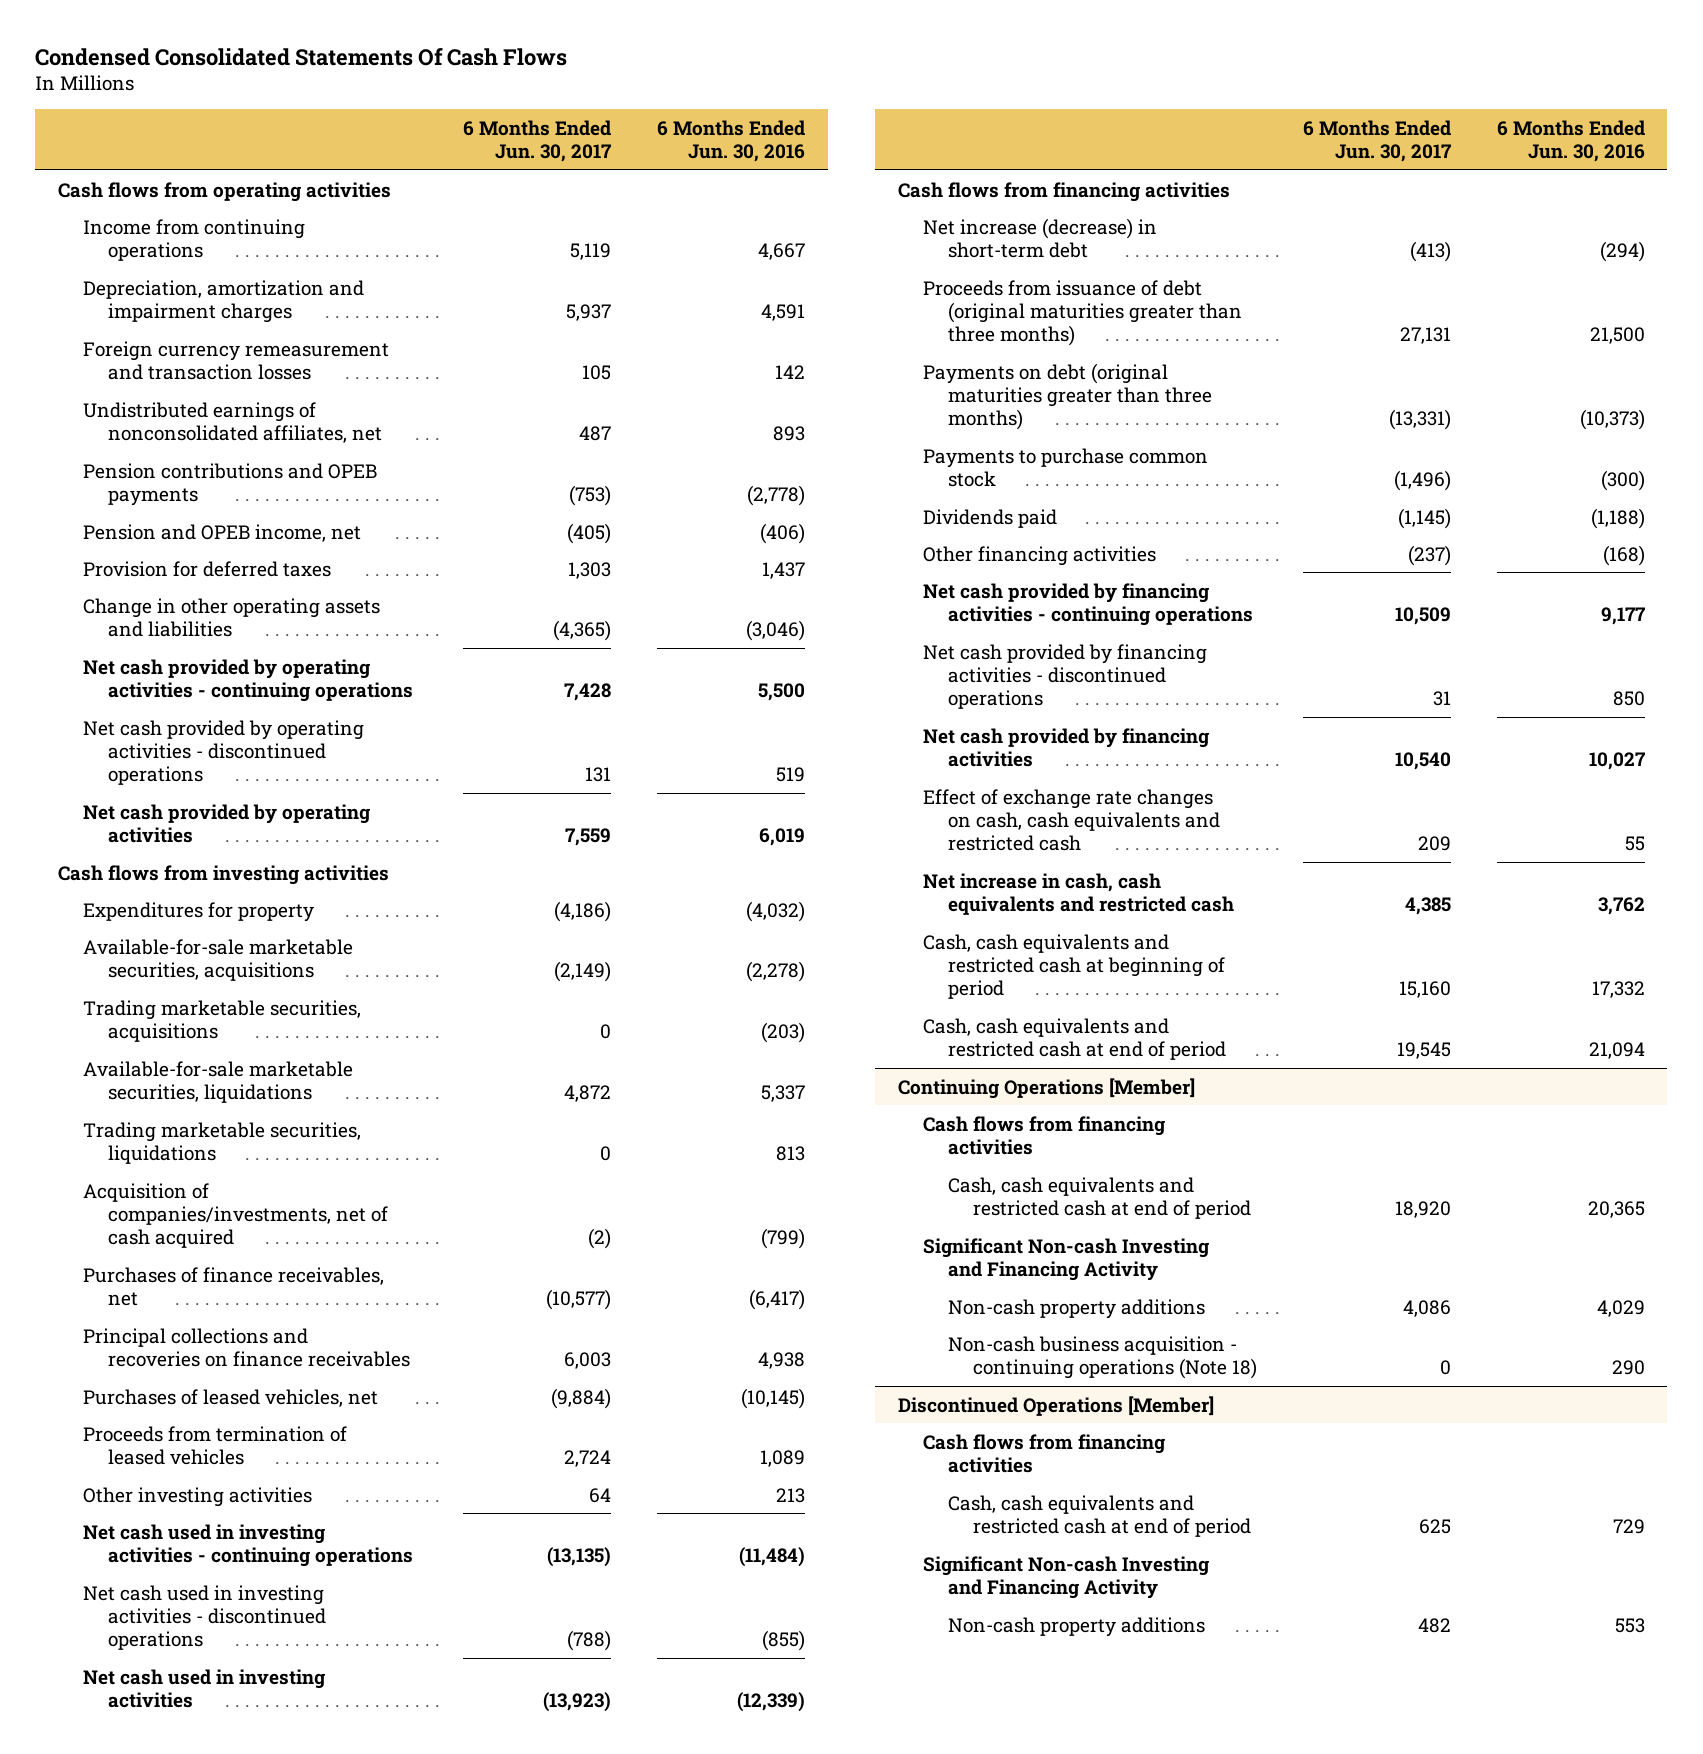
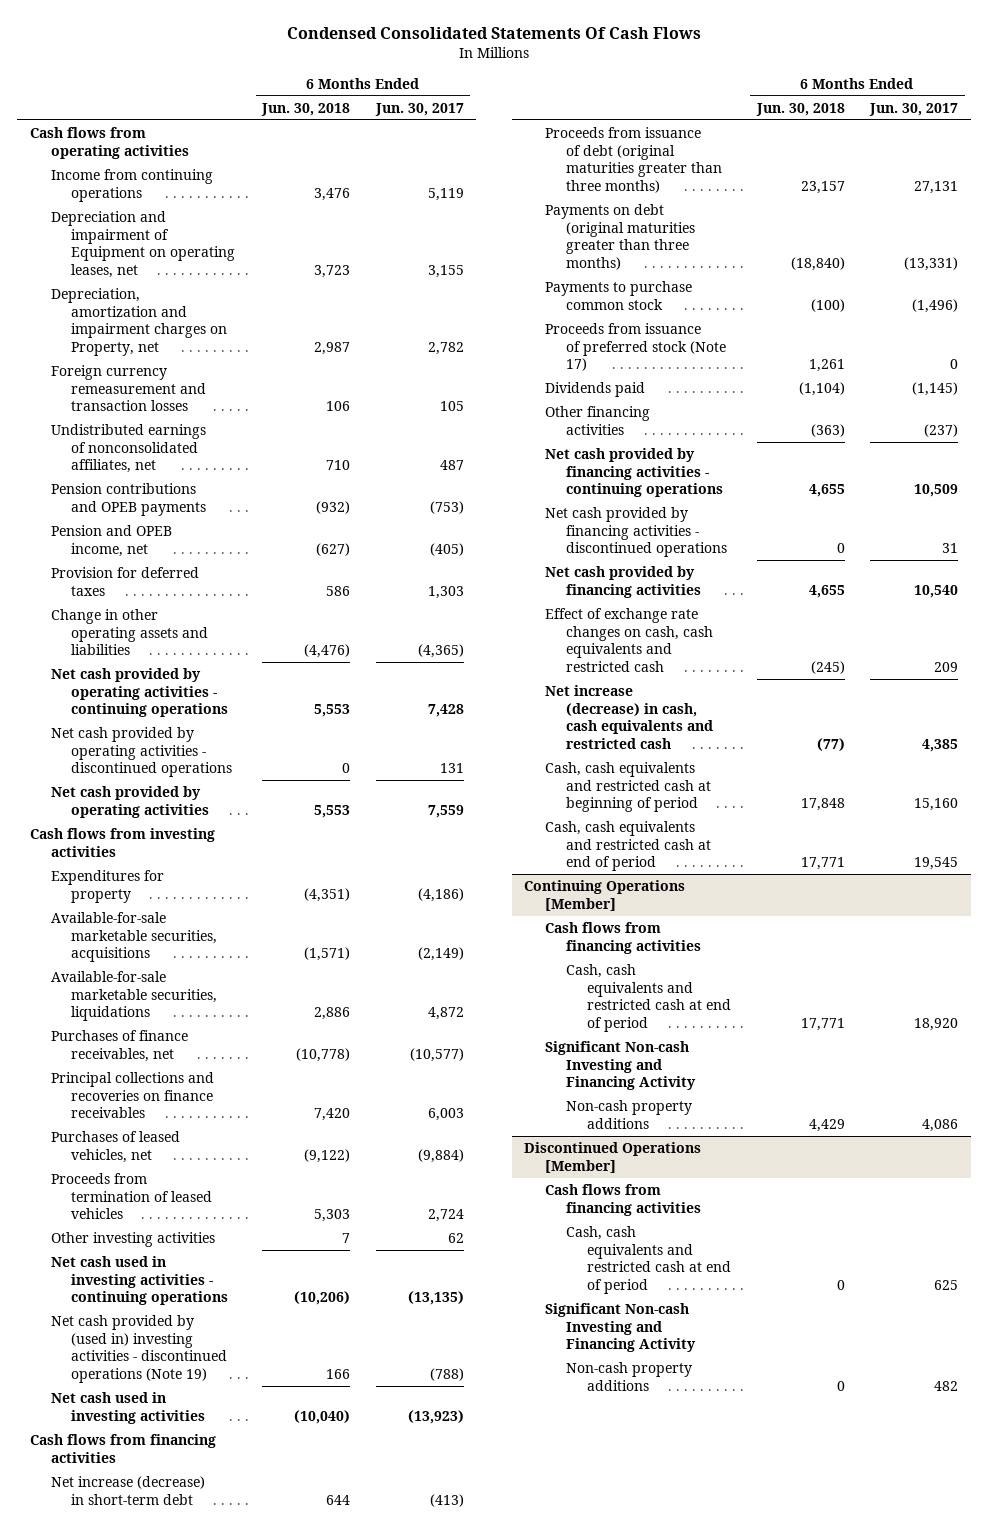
[656,119,805,162] 6 Months Ended Jun. 30, 2016 -> none
none -> [260,102,350,116] Jun. 30, 2018
none -> [50,211,236,278] Depreciation and impairment of Equipment on operating leases, net
[83,279,365,323] Depreciation, amortization and impairment charges -> [50,288,228,356] Depreciation, amortization and impairment charges on Property, net
[566,303,612,321] 5,937 -> [427,341,464,355] 2,782
[83,999,362,1042] Trading marketable securities, acquisitions -> none
[83,1121,362,1164] Trading marketable securities, liquidations -> none
[83,1182,389,1248] Acquisition of companies/investments, net of cash acquired -> none
[589,1487,612,1503] 64 -> [447,1233,464,1244] 62
[83,1584,327,1650] Net cash used in investing activities - discontinued operations -> [50,1315,228,1383] Net cash provided by (used in) investing activities - discontinued operations (Note 19)
none -> [545,323,727,372] Proceeds from issuance of preferred stock (Note 17)
[922,872,1235,915] Net increase in cash, cash equivalents and restricted cash -> [545,685,714,749] Net increase (decrease) in cash, cash equivalents and restricted cash
[948,1335,1258,1379] Non-cash business acquisition - continuing operations (Note 18) -> none

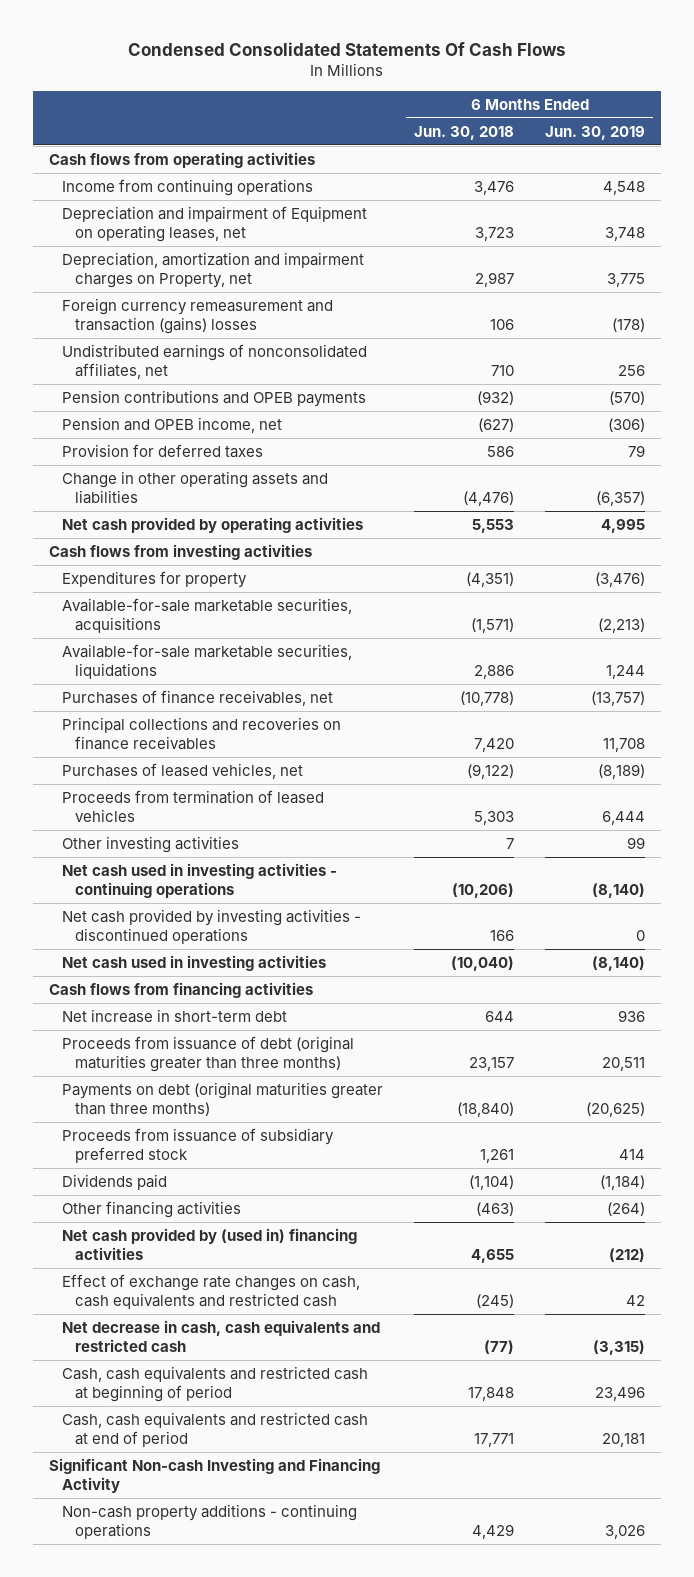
[374,102,464,116] Jun. 30, 2017 -> none
none -> [545,125,646,140] Jun. 30, 2019
[50,365,207,412] Foreign currency remeasurement and transaction losses -> [61,297,333,334] Foreign currency remeasurement and transaction (gains) losses
[50,668,229,718] Net cash provided by operating activities - continuing operations -> none
[50,727,233,778] Net cash provided by operating activities - discontinued operations -> none
[50,1315,228,1383] Net cash provided by (used in) investing activities - discontinued operations (Note 19) -> [61,908,361,944] Net cash provided by investing activities - discontinued operations
[50,1476,205,1505] Net increase (decrease) in short-term debt -> [61,1008,287,1023] Net increase in short-term debt
[545,281,693,310] Payments to purchase common stock -> none
[545,323,727,372] Proceeds from issuance of preferred stock (Note 17) -> [61,1127,334,1163] Proceeds from issuance of subsidiary preferred stock
[545,448,724,498] Net cash provided by financing activities - continuing operations -> none
[545,507,728,558] Net cash provided by financing activities - discontinued operations -> none
[810,423,845,437] (363) -> [476,1201,515,1216] (463)
[545,566,702,598] Net cash provided by financing activities -> [61,1227,357,1260] Net cash provided by (used in) financing activities
[545,685,714,749] Net increase (decrease) in cash, cash equivalents and restricted cash -> [61,1319,380,1352] Net decrease in cash, cash equivalents and restricted cash
[524,880,686,911] Continuing Operations [Member] -> none
[545,922,702,954] Cash flows from financing activities -> none
[566,964,731,1032] Cash, cash equivalents and restricted cash at end of period -> none
[524,1142,702,1173] Discontinued Operations [Member] -> none
[545,1184,702,1216] Cash flows from financing activities -> none
[566,1226,731,1294] Cash, cash equivalents and restricted cash at end of period -> none
[545,1303,697,1353] Significant Non-cash Investing and Financing Activity -> none
[566,1362,693,1391] Non-cash property additions -> none
[566,1100,693,1129] Non-cash property additions -> [61,1503,357,1539] Non-cash property additions - continuing operations

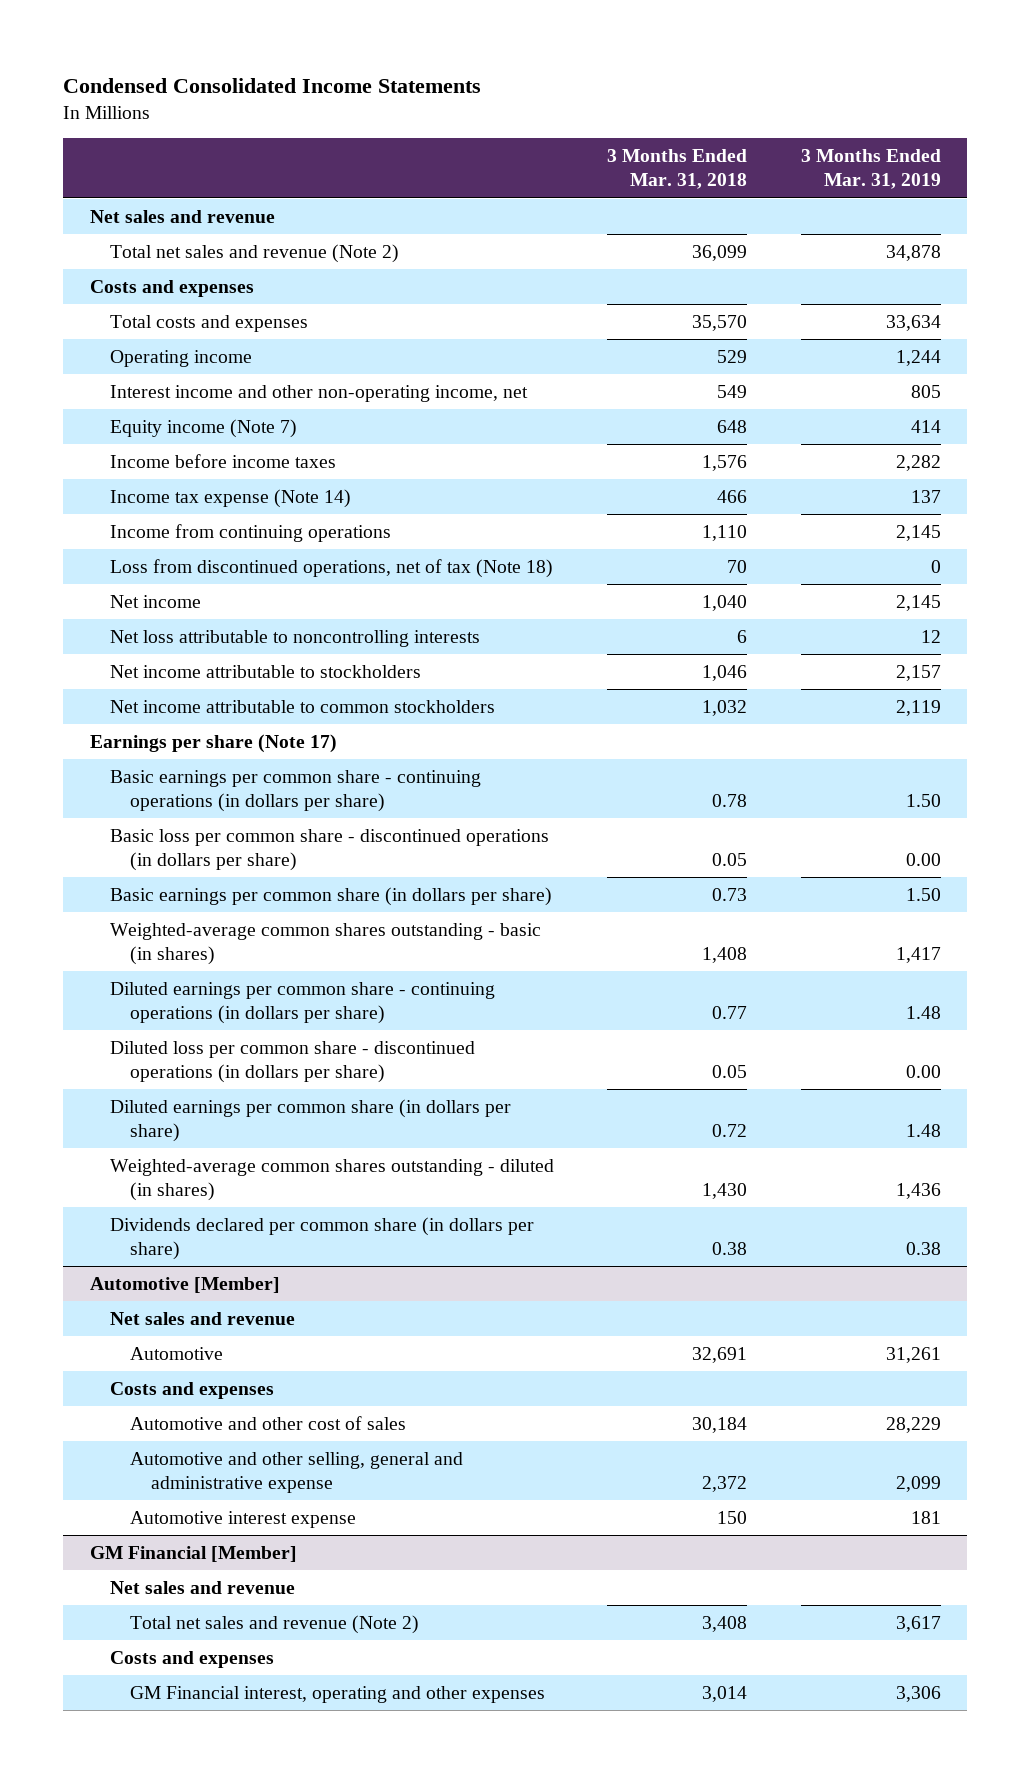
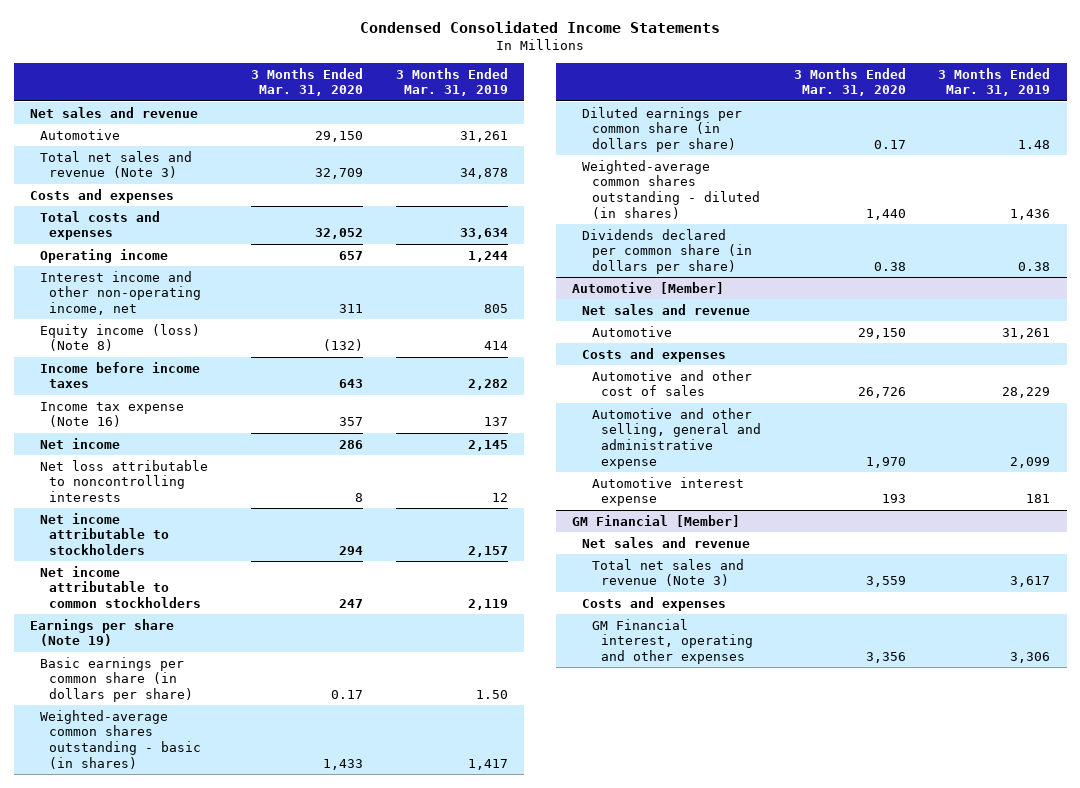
[607,149,748,190] 3 Months Ended Mar. 31, 2018 -> none
none -> [251,67,364,97] 3 Months Ended Mar. 31, 2020
none -> [39,128,120,140] Automotive
[110,243,400,263] Total net sales and revenue (Note 2) -> [39,150,192,179] Total net sales and revenue (Note 3)
[110,418,298,438] Equity income (Note 7) -> [39,323,200,352] Equity income (loss) (Note 8)
[110,523,392,542] Income from continuing operations -> none
[110,558,554,578] Loss from discontinued operations, net of tax (Note 18) -> none
[110,488,352,508] Income tax expense (Note 14) -> [39,401,184,428] Income tax expense (Note 16)
[110,769,482,812] Basic earnings per common share - continuing operations (in dollars per share) -> none
[110,828,550,871] Basic loss per common share - discontinued operations (in dollars per share) -> none
[89,733,337,753] Earnings per share (Note 17) -> [30,618,175,647] Earnings per share (Note 19)
[110,981,496,1024] Diluted earnings per common share - continuing operations (in dollars per share) -> none
[110,1040,476,1083] Diluted loss per common share - discontinued operations (in dollars per share) -> none
[130,1614,420,1634] Total net sales and revenue (Note 2) -> [591,558,744,587] Total net sales and revenue (Note 3)

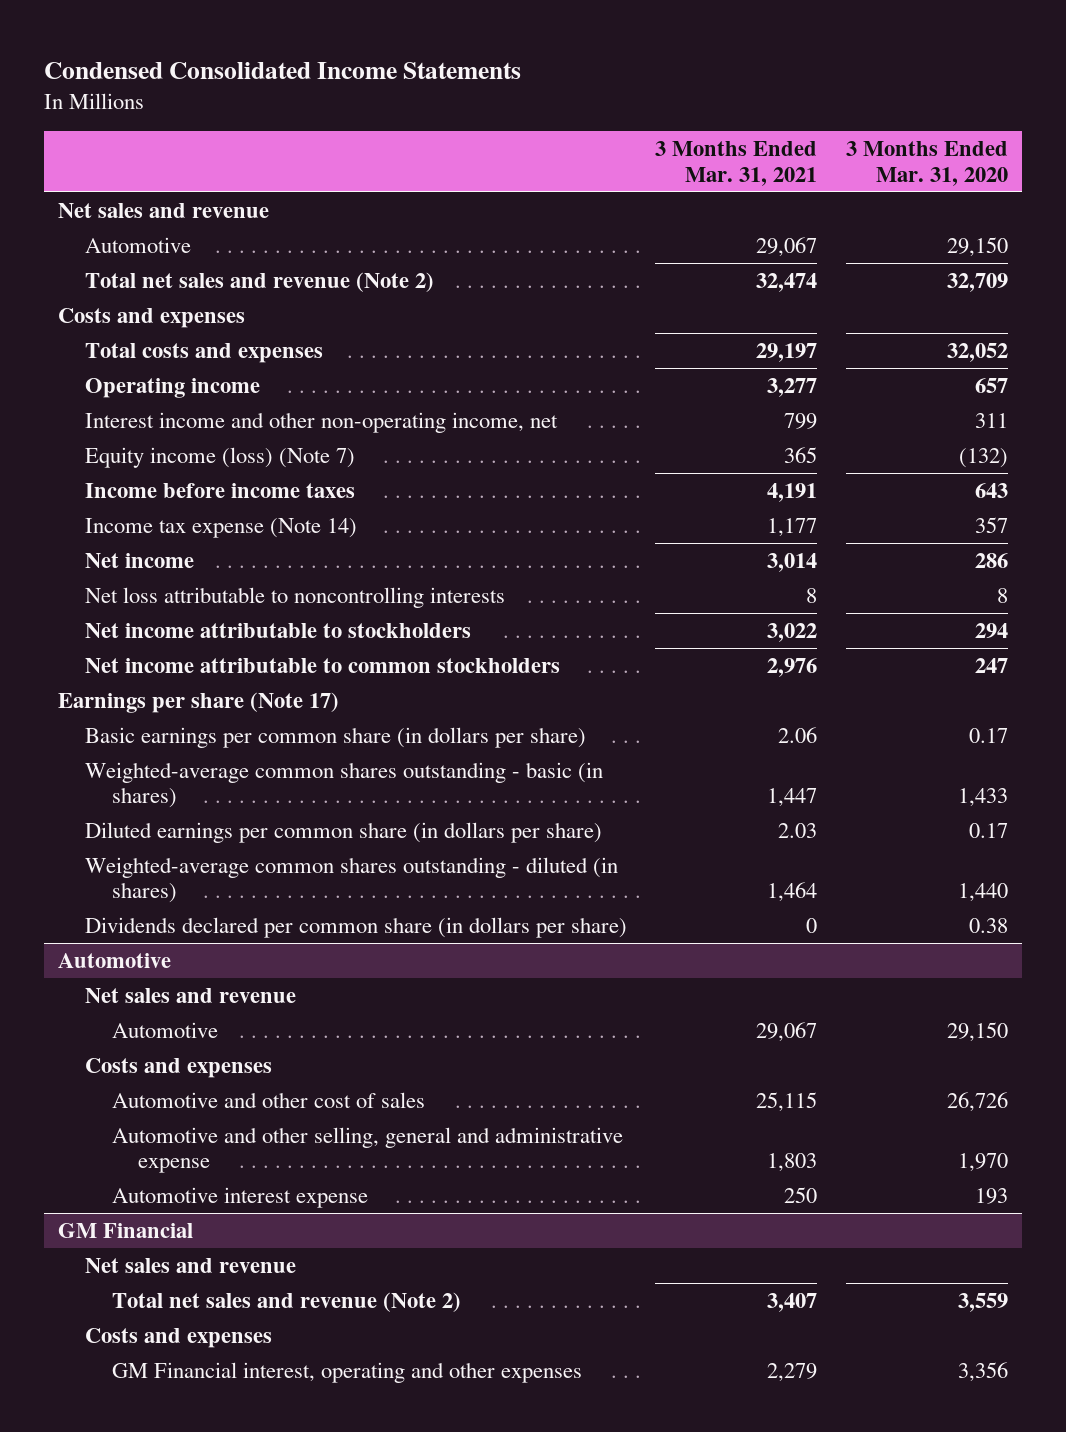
[396,67,509,97] 3 Months Ended Mar. 31, 2019 -> none
none -> [655,141,818,186] 3 Months Ended Mar. 31, 2021
[39,150,192,179] Total net sales and revenue (Note 3) -> [84,271,434,292] Total net sales and revenue (Note 2)
[39,323,200,352] Equity income (loss) (Note 8) -> [84,446,355,468] Equity income (loss) (Note 7)
[39,401,184,428] Income tax expense (Note 16) -> [84,517,357,538] Income tax expense (Note 14)
[30,618,175,647] Earnings per share (Note 19) -> [58,691,340,713] Earnings per share (Note 17)
[572,281,725,294] Automotive [Member] -> [58,952,172,968] Automotive
[572,514,741,527] GM Financial [Member] -> [58,1222,194,1238] GM Financial
[591,558,744,587] Total net sales and revenue (Note 3) -> [111,1291,461,1312] Total net sales and revenue (Note 2)

